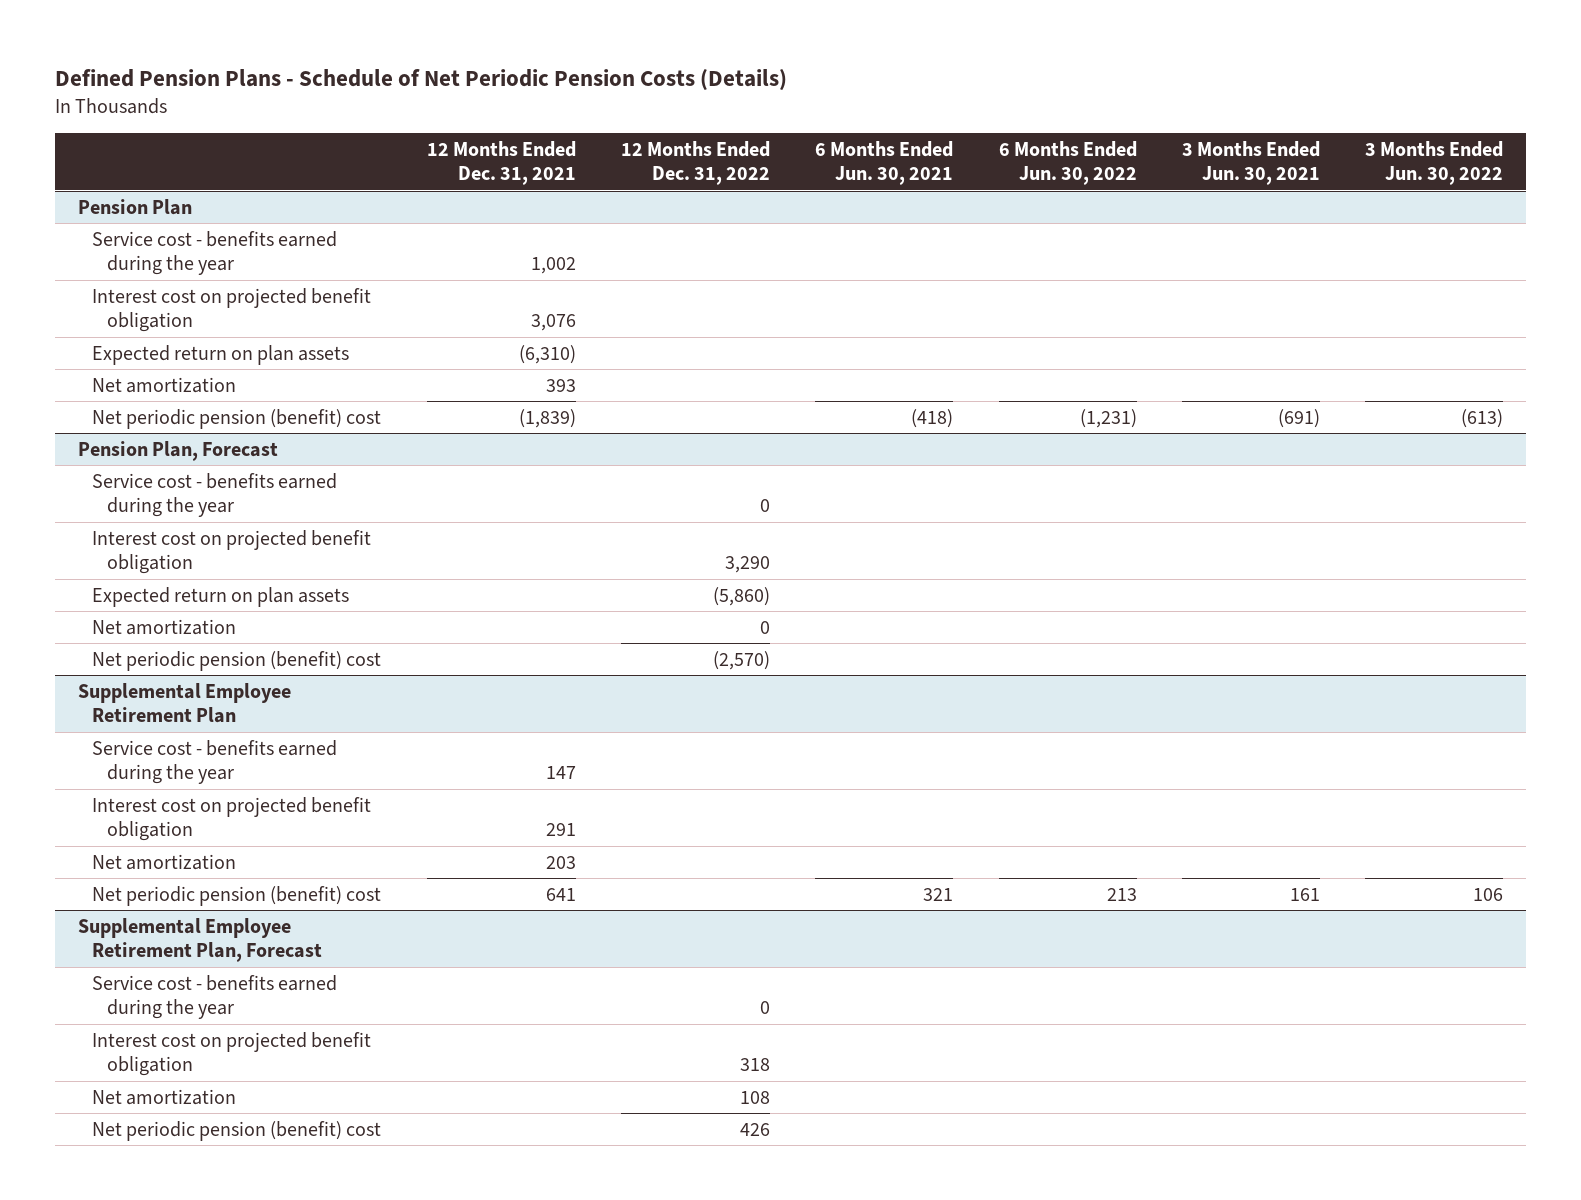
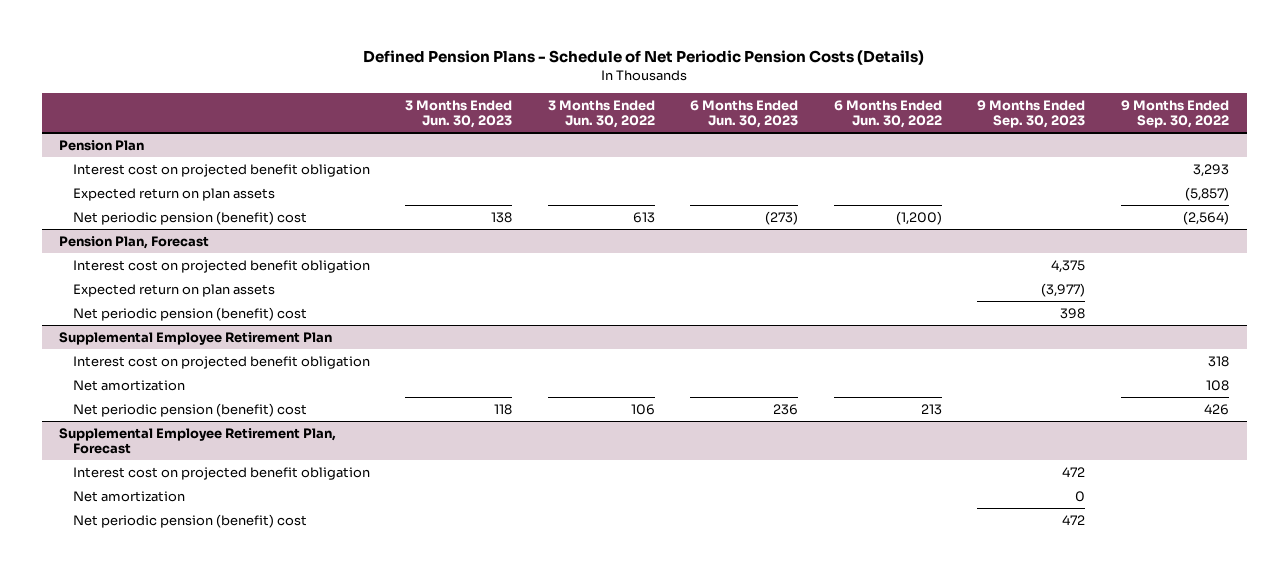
[426,141,576,186] 12 Months Ended Dec. 31, 2021 -> none
[620,141,770,186] 12 Months Ended Dec. 31, 2022 -> none
[815,141,954,186] 6 Months Ended Jun. 30, 2021 -> none
[1181,141,1320,186] 3 Months Ended Jun. 30, 2021 -> none
none -> [405,99,513,129] 3 Months Ended Jun. 30, 2023
none -> [690,99,799,129] 6 Months Ended Jun. 30, 2023
none -> [977,99,1086,129] 9 Months Ended Sep. 30, 2023
none -> [1121,99,1230,129] 9 Months Ended Sep. 30, 2022
[92,230,338,276] Service cost - benefits earned during the year -> none
[92,376,237,393] Net amortization -> none
[1079,408,1137,428] (1,231) -> [895,210,942,225] (1,200)
[1461,408,1504,428] (613) -> [632,211,655,223] 613
[92,472,338,518] Service cost - benefits earned during the year -> none
[92,618,237,635] Net amortization -> none
[92,739,338,785] Service cost - benefits earned during the year -> none
[92,974,338,1020] Service cost - benefits earned during the year -> none

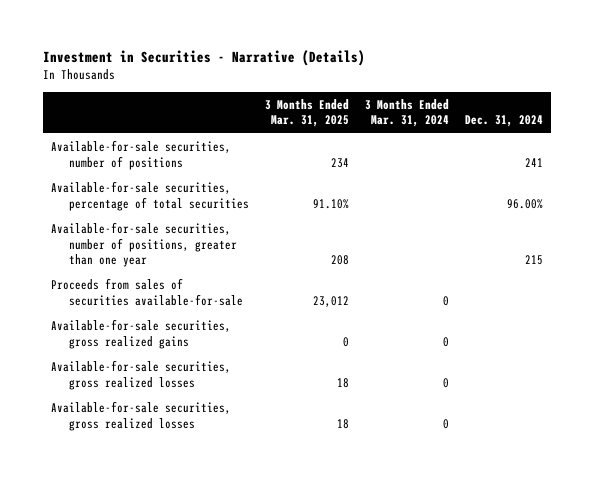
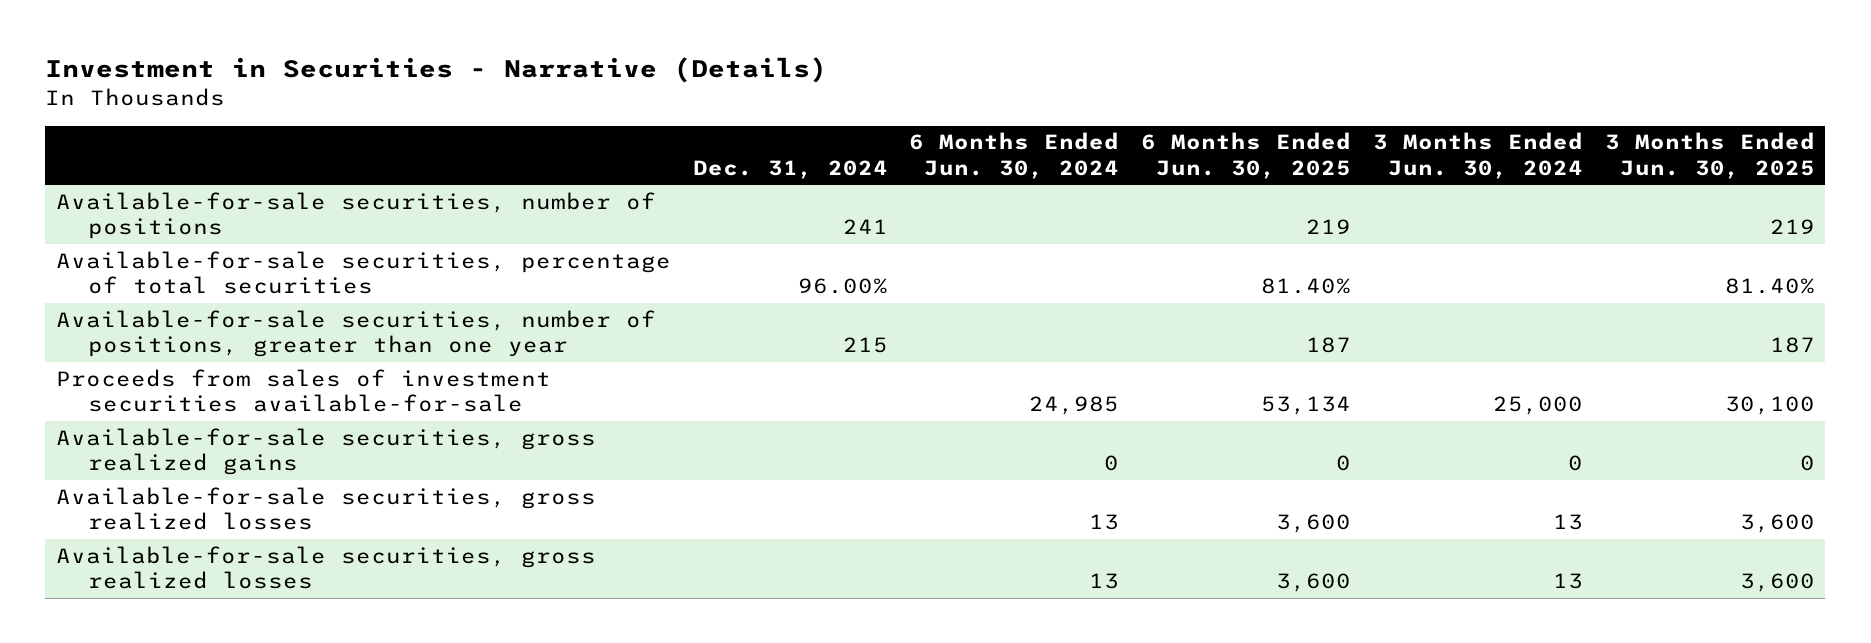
[264,98,349,128] 3 Months Ended Mar. 31, 2025 -> none
[364,98,449,128] 3 Months Ended Mar. 31, 2024 -> none
none -> [909,132,1120,180] 6 Months Ended Jun. 30, 2024
none -> [1141,132,1352,180] 6 Months Ended Jun. 30, 2025
none -> [1372,132,1583,180] 3 Months Ended Jun. 30, 2024
none -> [1604,132,1815,180] 3 Months Ended Jun. 30, 2025
[50,278,243,306] Proceeds from sales of securities available-for-sale -> [55,368,551,413] Proceeds from sales of investment securities available-for-sale

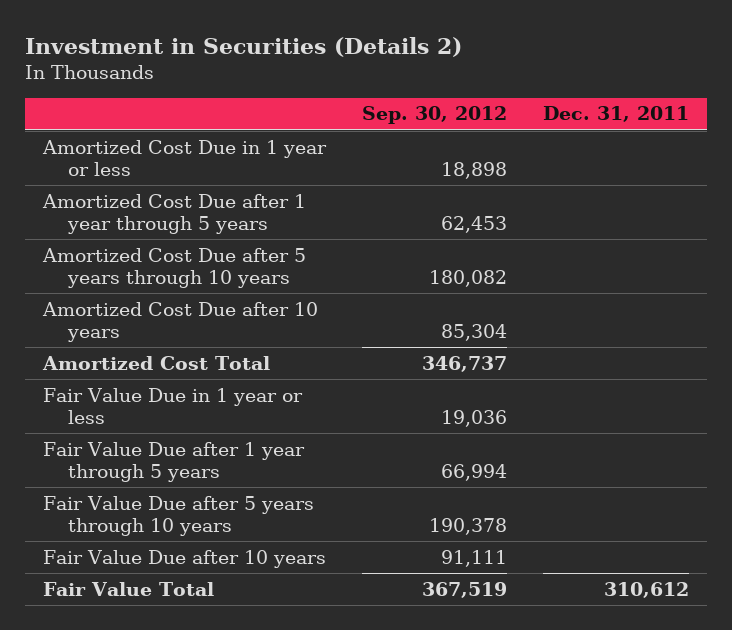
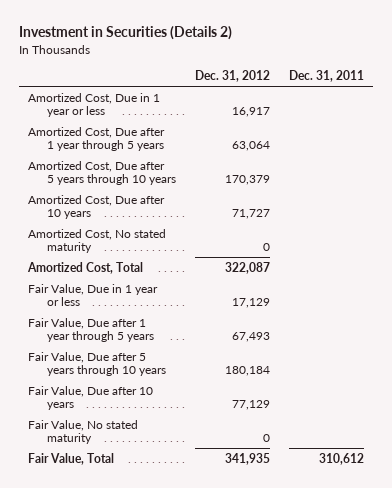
[362,106,508,125] Sep. 30, 2012 -> none
none -> [194,70,270,83] Dec. 31, 2012
[42,139,328,176] Amortized Cost Due in 1 year or less -> [28,92,161,118] Amortized Cost, Due in 1 year or less
[42,193,307,234] Amortized Cost Due after 1 year through 5 years -> [28,126,166,152] Amortized Cost, Due after 1 year through 5 years
[42,247,307,288] Amortized Cost Due after 5 years through 10 years -> [28,160,176,186] Amortized Cost, Due after 5 years through 10 years
[42,301,319,342] Amortized Cost Due after 10 years -> [28,194,166,220] Amortized Cost, Due after 10 years
none -> [28,228,167,254] Amortized Cost, No stated maturity
[42,355,271,370] Amortized Cost Total -> [27,261,144,274] Amortized Cost, Total
[43,387,304,424] Fair Value Due in 1 year or less -> [28,283,159,307] Fair Value, Due in 1 year or less
[43,441,306,482] Fair Value Due after 1 year through 5 years -> [28,317,154,343] Fair Value, Due after 1 year through 5 years
[43,495,315,536] Fair Value Due after 5 years through 10 years -> [28,351,166,377] Fair Value, Due after 5 years through 10 years
[43,549,327,568] Fair Value Due after 10 years -> [28,385,154,411] Fair Value, Due after 10 years
none -> [28,419,139,445] Fair Value, No stated maturity
[43,581,215,596] Fair Value Total -> [28,452,115,465] Fair Value, Total

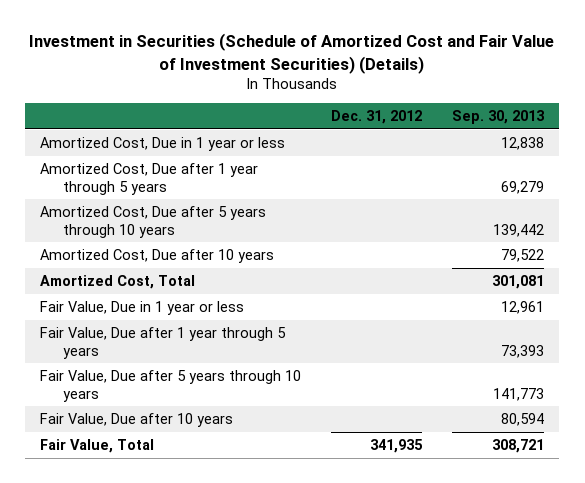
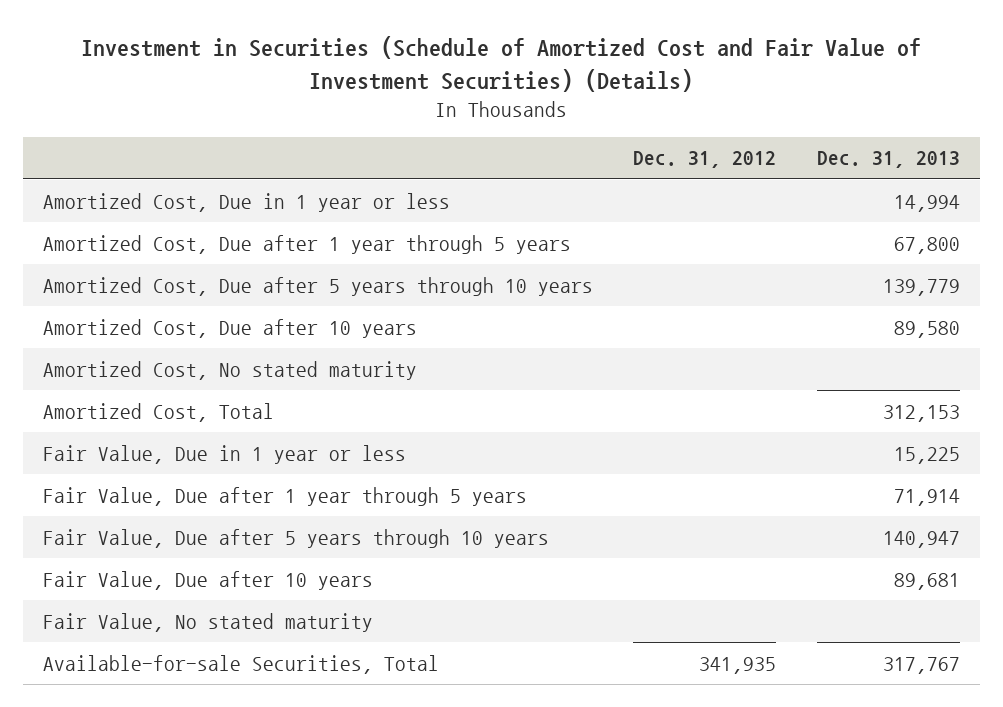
[452,110,546,125] Sep. 30, 2013 -> none
none -> [816,151,960,169] Dec. 31, 2013
none -> [43,360,418,380] Amortized Cost, No stated maturity
none -> [43,612,374,632] Fair Value, No stated maturity
[40,438,155,453] Fair Value, Total -> [43,654,440,674] Available-for-sale Securities, Total

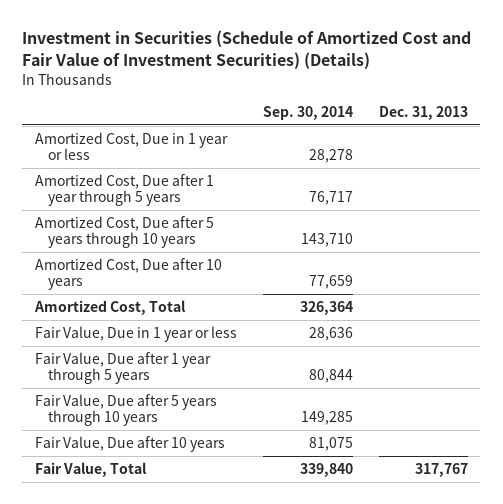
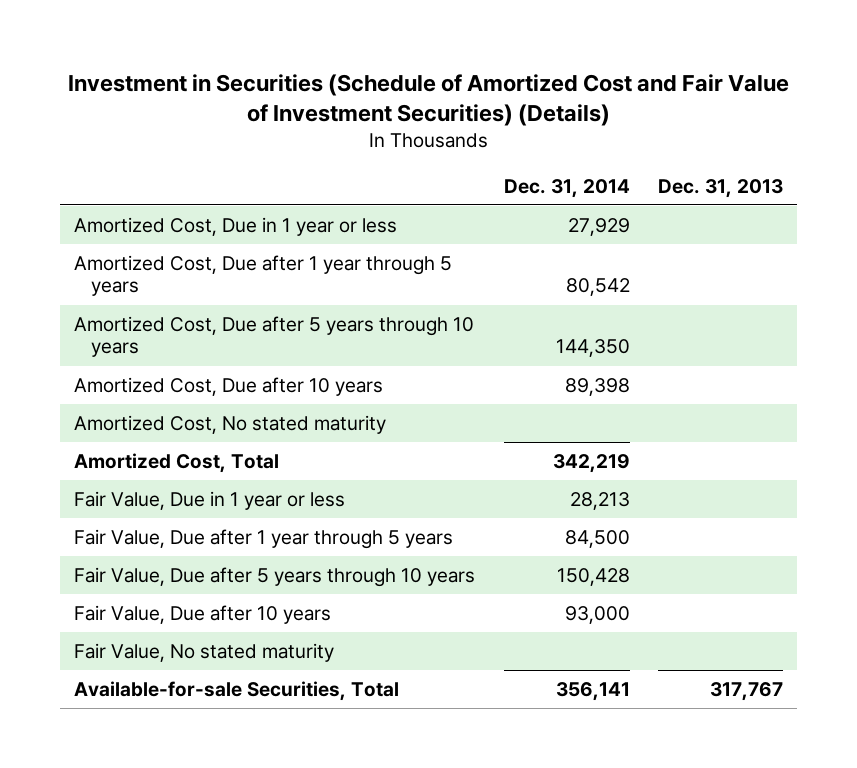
[262,106,353,121] Sep. 30, 2014 -> none
none -> [503,178,630,198] Dec. 31, 2014
none -> [74,414,387,434] Amortized Cost, No stated maturity
none -> [74,642,335,662] Fair Value, No stated maturity
[35,461,148,477] Fair Value, Total -> [74,680,400,701] Available-for-sale Securities, Total

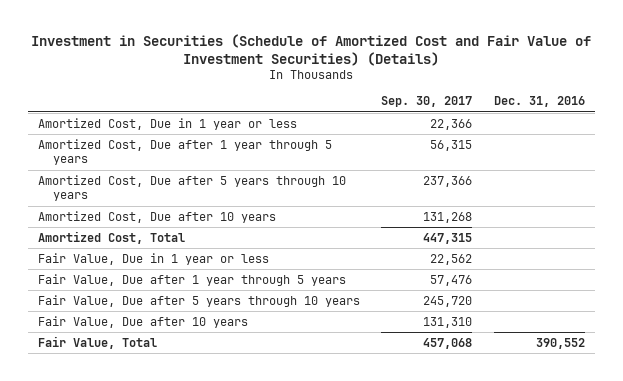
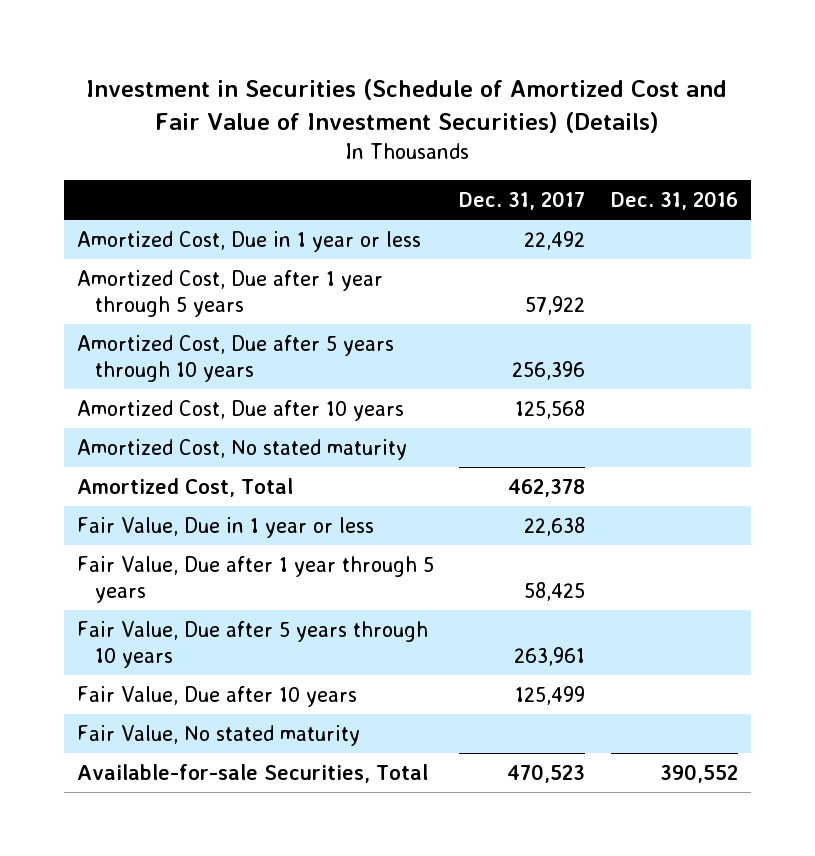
[381,96,473,108] Sep. 30, 2017 -> none
none -> [459,191,586,211] Dec. 31, 2017
none -> [76,438,407,460] Amortized Cost, No stated maturity
none -> [76,724,360,746] Fair Value, No stated maturity
[38,335,158,349] Fair Value, Total -> [76,763,428,783] Available-for-sale Securities, Total

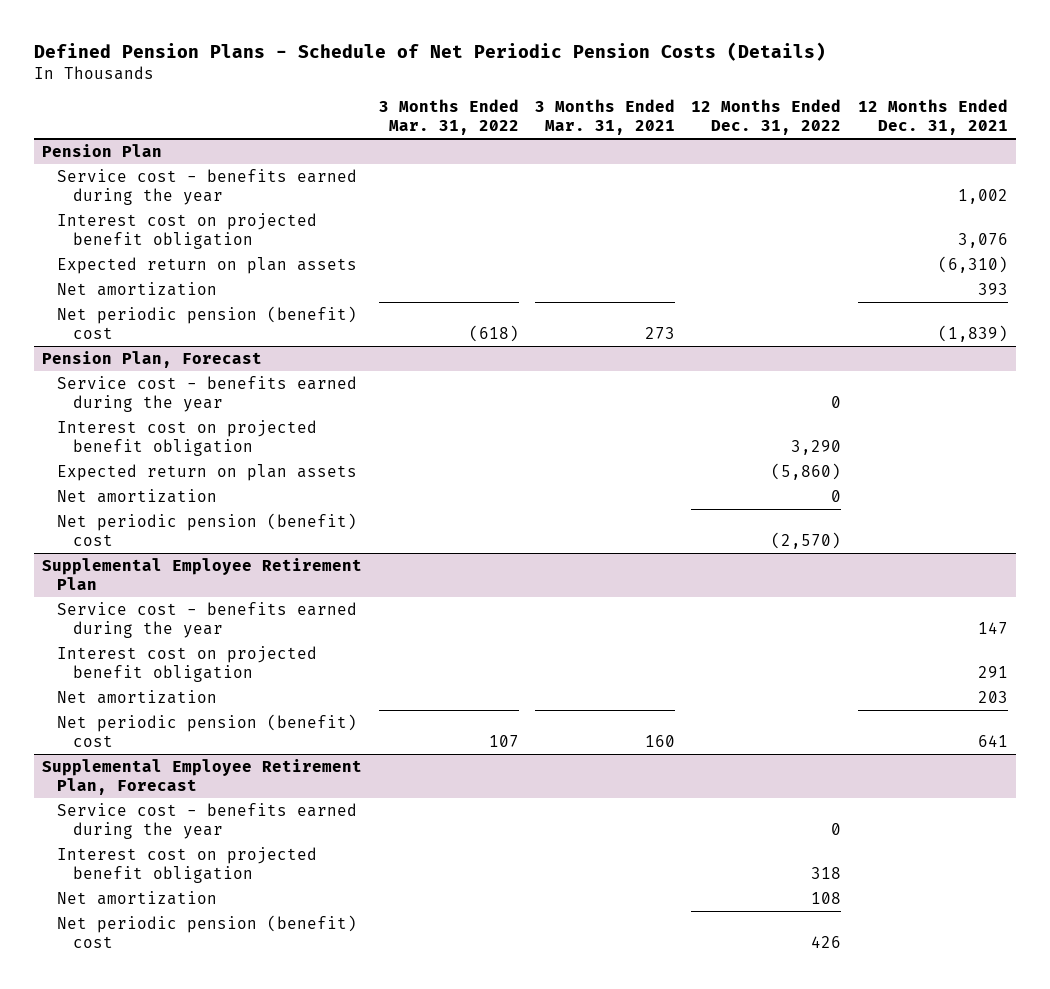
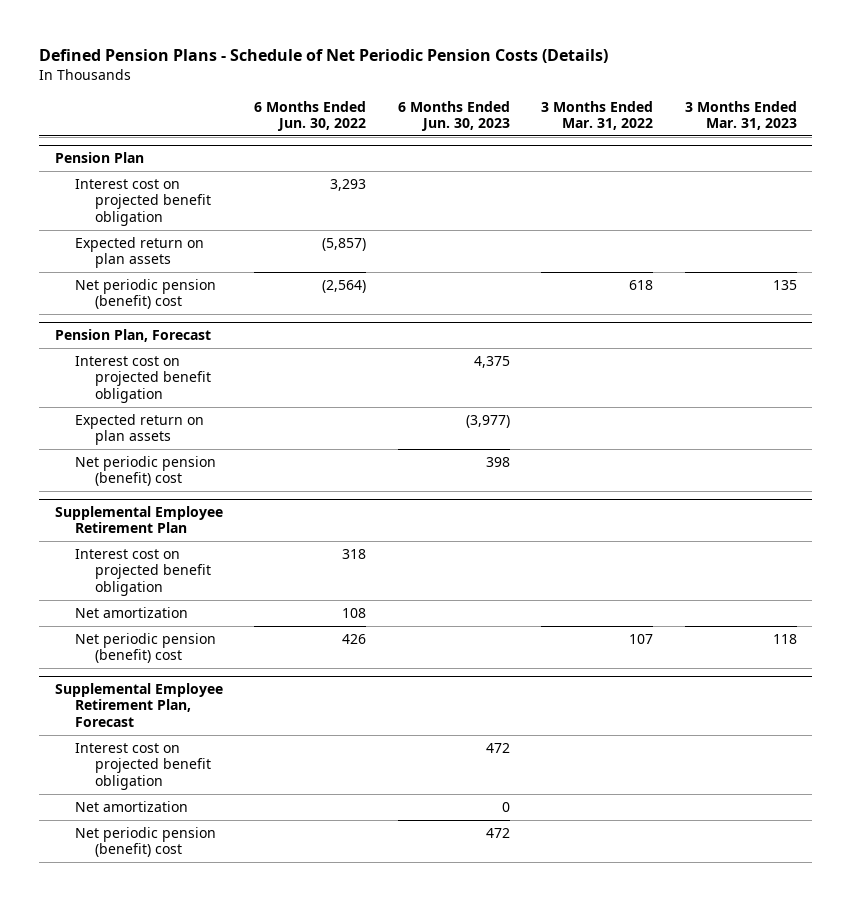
[534,98,675,136] 3 Months Ended Mar. 31, 2021 -> none
[691,98,842,136] 12 Months Ended Dec. 31, 2022 -> none
[857,98,1008,136] 12 Months Ended Dec. 31, 2021 -> none
none -> [254,100,367,131] 6 Months Ended Jun. 30, 2022
none -> [397,100,510,131] 6 Months Ended Jun. 30, 2023
none -> [684,100,797,130] 3 Months Ended Mar. 31, 2023
[57,168,358,206] Service cost - benefits earned during the year -> none
[57,281,218,296] Net amortization -> none
[468,325,519,343] (618) -> [629,279,654,290] 618
[57,375,358,413] Service cost - benefits earned during the year -> none
[57,488,218,503] Net amortization -> none
[57,601,358,639] Service cost - benefits earned during the year -> none
[57,802,358,840] Service cost - benefits earned during the year -> none

